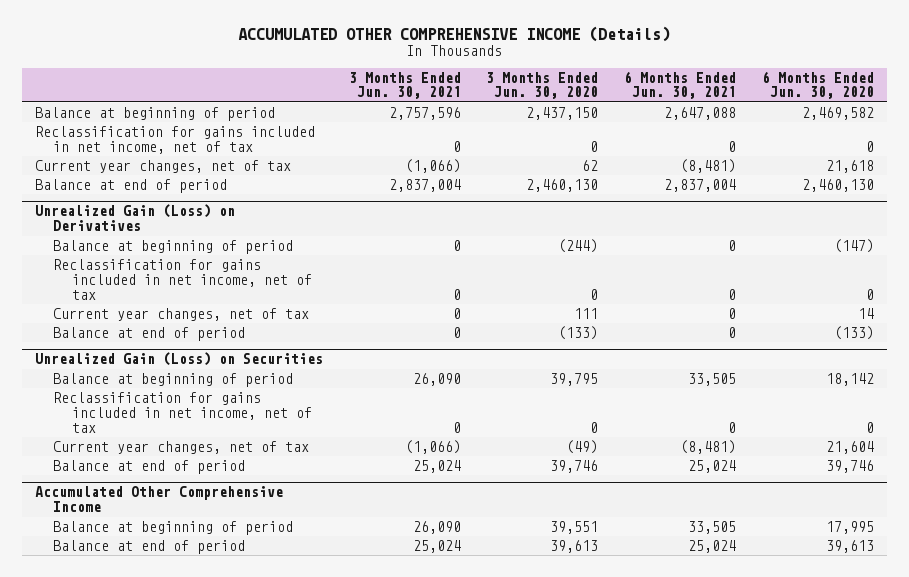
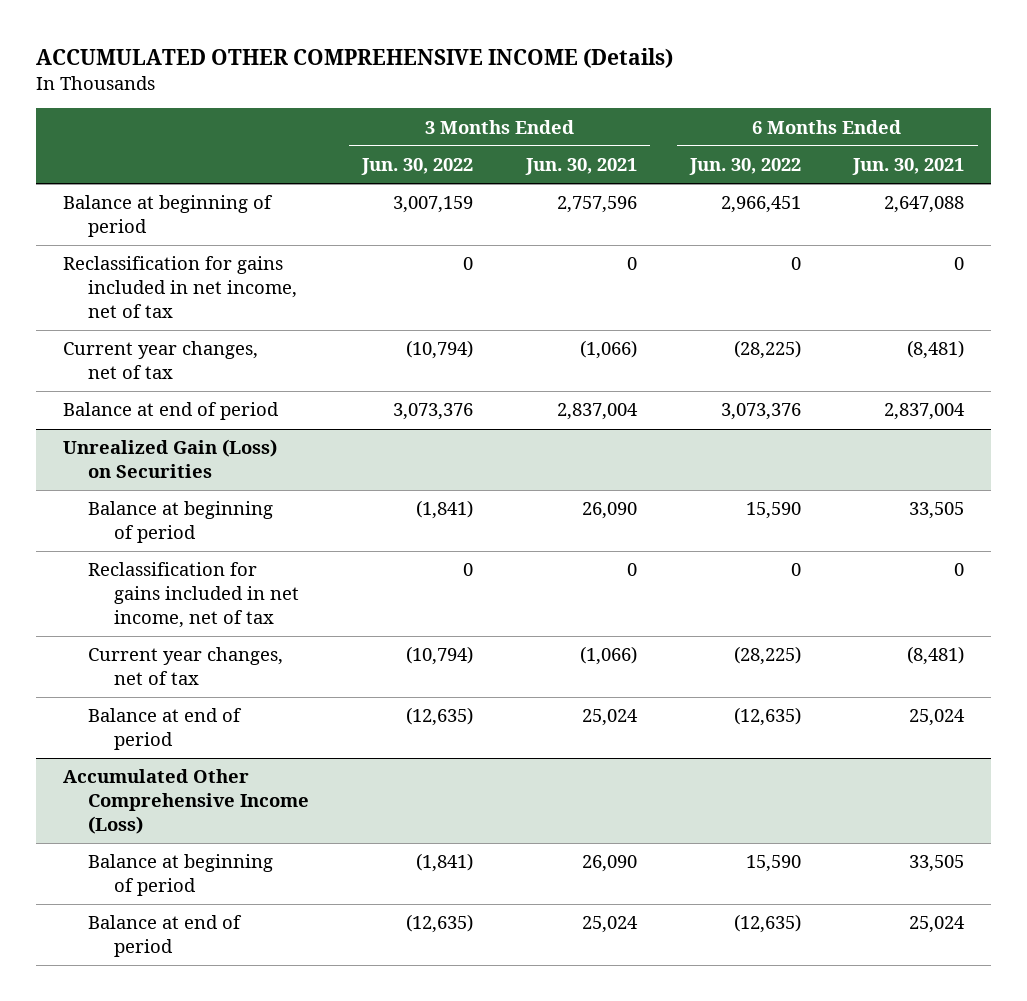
[486,71,599,100] 3 Months Ended Jun. 30, 2020 -> none
[761,70,874,100] 6 Months Ended Jun. 30, 2020 -> none
none -> [361,158,474,176] Jun. 30, 2022
none -> [688,158,801,176] Jun. 30, 2022
[35,204,236,232] Unrealized Gain (Loss) on Derivatives -> none
[53,239,294,254] Balance at beginning of period -> none
[53,258,312,300] Reclassification for gains included in net income, net of tax -> none
[53,307,310,321] Current year changes, net of tax -> none
[53,326,246,341] Balance at end of period -> none
[35,486,284,513] Accumulated Other Comprehensive Income -> [62,769,310,834] Accumulated Other Comprehensive Income (Loss)

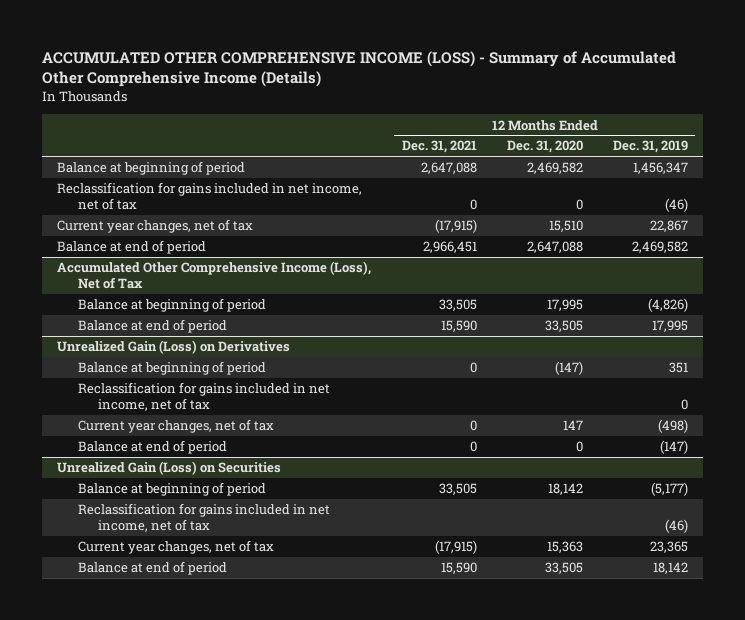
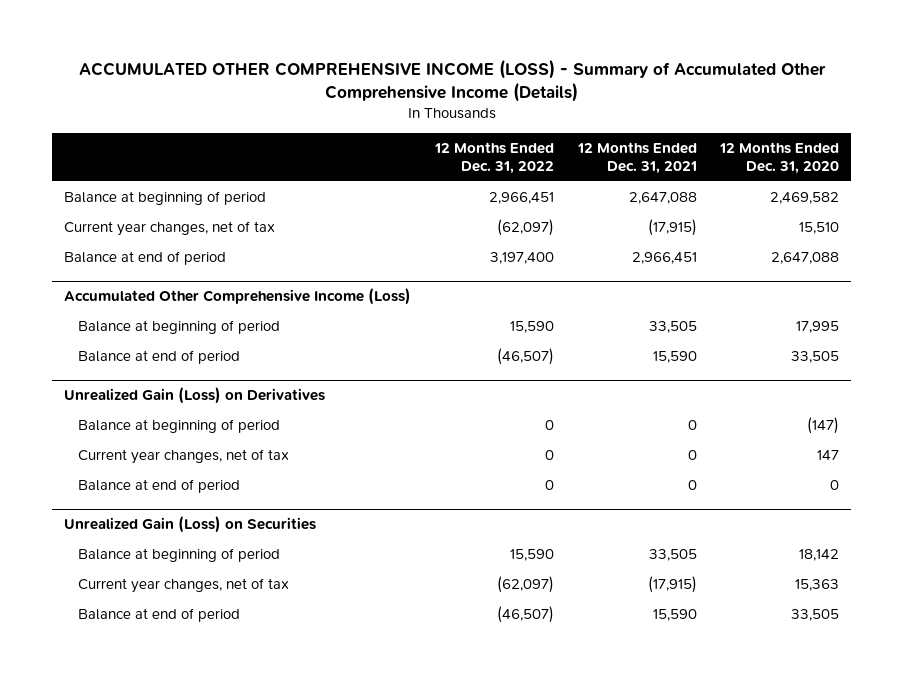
[612,140,688,154] Dec. 31, 2019 -> none
none -> [433,141,554,175] 12 Months Ended Dec. 31, 2022
[57,182,363,211] Reclassification for gains included in net income, net of tax -> none
[57,261,372,290] Accumulated Other Comprehensive Income (Loss), Net of Tax -> [63,288,411,306] Accumulated Other Comprehensive Income (Loss)
[77,382,330,412] Reclassification for gains included in net income, net of tax -> none
[77,503,330,533] Reclassification for gains included in net income, net of tax -> none

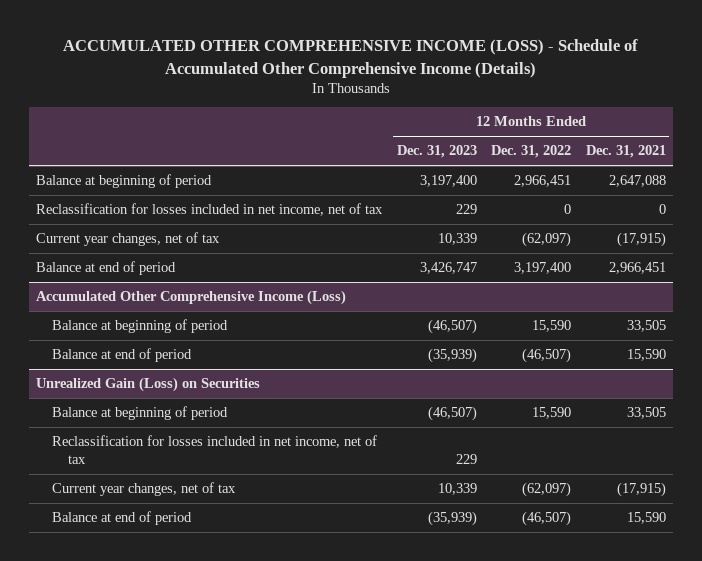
[78,58,826,102] ACCUMULATED OTHER COMPREHENSIVE INCOME (LOSS) - Summary of Accumulated Other Comprehensive Income (Details) -> [63,39,639,78] ACCUMULATED OTHER COMPREHENSIVE INCOME (LOSS) - Schedule of Accumulated Other Comprehensive Income (Details)
[719,141,840,175] 12 Months Ended Dec. 31, 2020 -> none
none -> [396,145,477,159] Dec. 31, 2023
none -> [36,203,384,217] Reclassification for losses included in net income, net of tax
[63,387,325,405] Unrealized Gain (Loss) on Derivatives -> none
[77,418,280,433] Balance at beginning of period -> none
[77,448,289,464] Current year changes, net of tax -> none
[77,478,240,493] Balance at end of period -> none
none -> [52,435,378,465] Reclassification for losses included in net income, net of tax

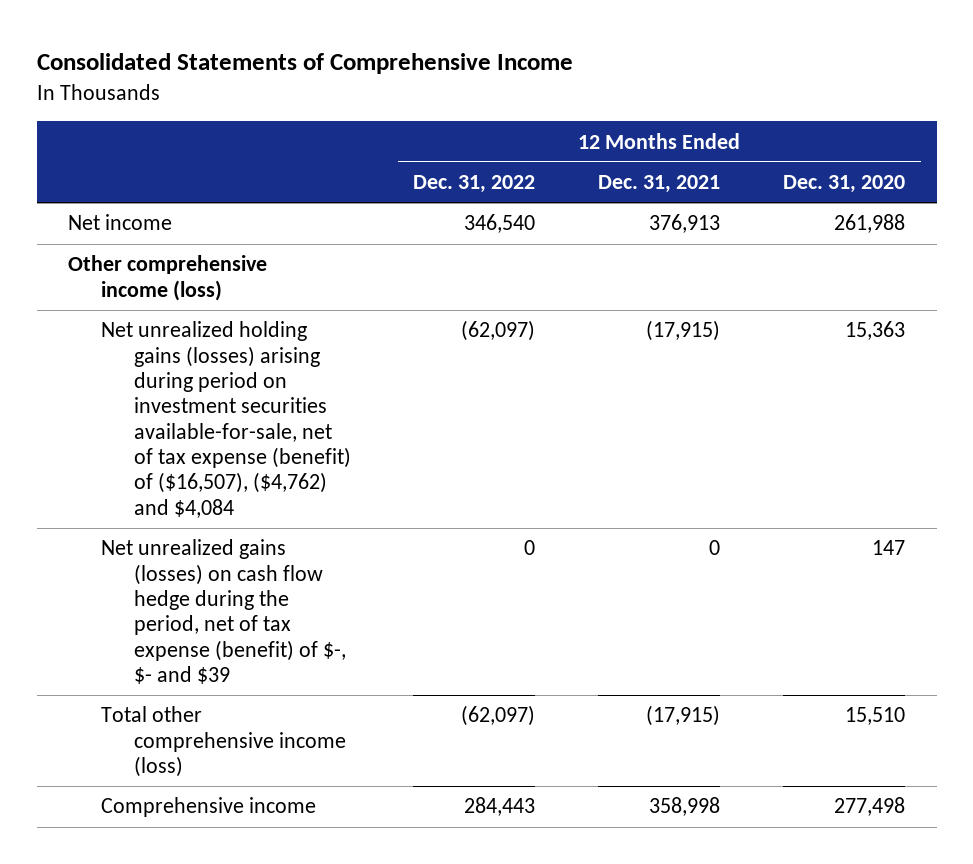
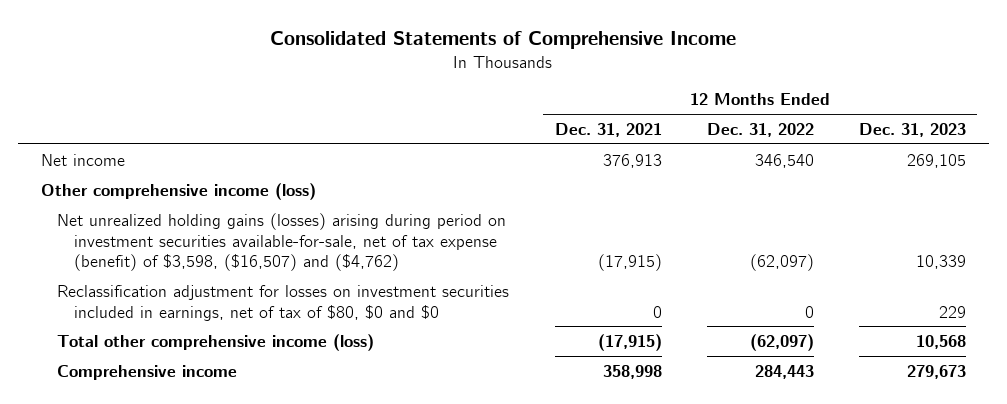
[783,175,906,194] Dec. 31, 2020 -> none
none -> [859,122,967,137] Dec. 31, 2023
[100,539,346,685] Net unrealized gains (losses) on cash flow hedge during the period, net of tax expense (benefit) of $-, $- and $39 -> none
[100,321,351,518] Net unrealized holding gains (losses) arising during period on investment securities available-for-sale, net of tax expense (benefit) of ($16,507), ($4,762) and $4,084 -> [57,212,507,272] Net unrealized holding gains (losses) arising during period on investment securities available-for-sale, net of tax expense (benefit) of $3,598, ($16,507) and ($4,762)
none -> [57,284,510,321] Reclassification adjustment for losses on investment securities included in earnings, net of tax of $80, $0 and $0

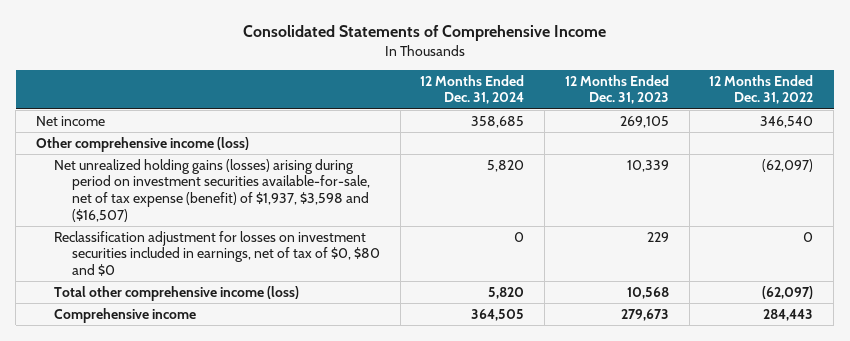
[554,122,662,137] Dec. 31, 2021 -> none
none -> [420,74,525,105] 12 Months Ended Dec. 31, 2024
[57,212,507,272] Net unrealized holding gains (losses) arising during period on investment securities available-for-sale, net of tax expense (benefit) of $3,598, ($16,507) and ($4,762) -> [53,158,370,222] Net unrealized holding gains (losses) arising during period on investment securities available-for-sale, net of tax expense (benefit) of $1,937, $3,598 and ($16,507)
[57,284,510,321] Reclassification adjustment for losses on investment securities included in earnings, net of tax of $80, $0 and $0 -> [53,230,380,276] Reclassification adjustment for losses on investment securities included in earnings, net of tax of $0, $80 and $0

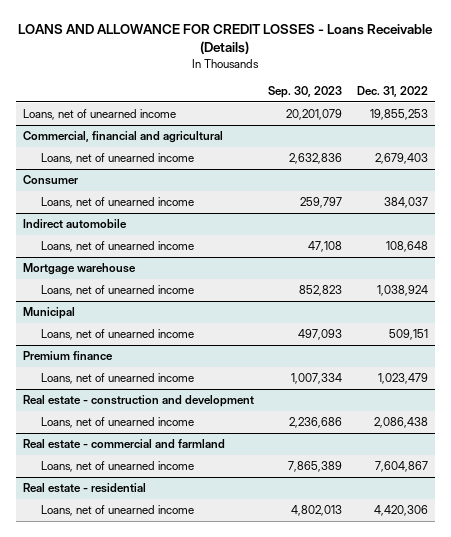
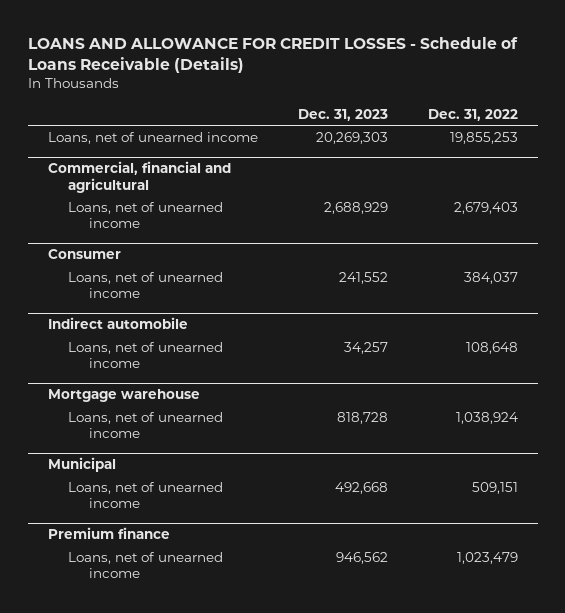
[18,23,434,54] LOANS AND ALLOWANCE FOR CREDIT LOSSES - Loans Receivable (Details) -> [27,36,518,74] LOANS AND ALLOWANCE FOR CREDIT LOSSES - Schedule of Loans Receivable (Details)
[268,85,343,98] Sep. 30, 2023 -> none
none -> [297,108,388,121] Dec. 31, 2023
[22,395,254,408] Real estate - construction and development -> none
[41,417,195,429] Loans, net of unearned income -> none
[22,439,225,450] Real estate - commercial and farmland -> none
[41,461,195,473] Loans, net of unearned income -> none
[22,483,146,494] Real estate - residential -> none
[41,505,195,517] Loans, net of unearned income -> none

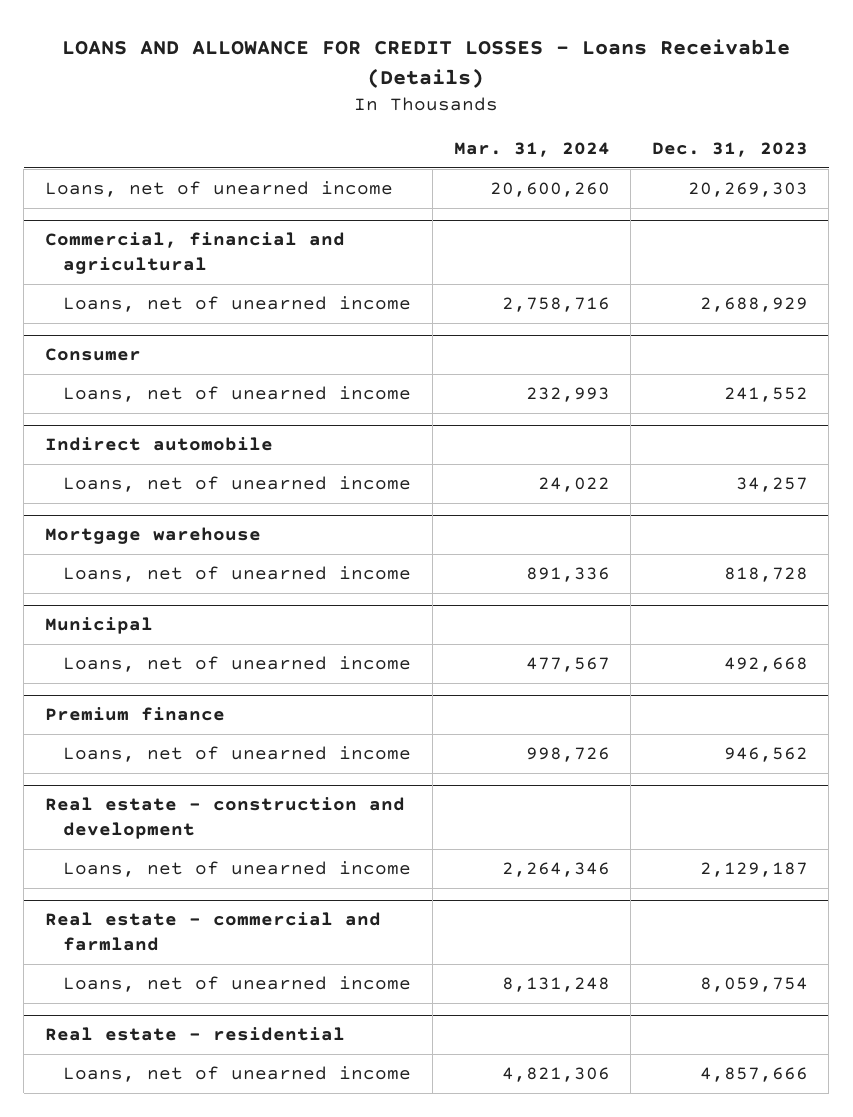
[27,36,518,74] LOANS AND ALLOWANCE FOR CREDIT LOSSES - Schedule of Loans Receivable (Details) -> [62,38,791,88] LOANS AND ALLOWANCE FOR CREDIT LOSSES - Loans Receivable (Details)
[427,108,518,121] Dec. 31, 2022 -> none
none -> [453,142,610,158] Mar. 31, 2024
none -> [44,797,405,840] Real estate - construction and development
none -> [63,861,412,878] Loans, net of unearned income
none -> [44,912,381,952] Real estate - commercial and farmland
none -> [63,976,412,993] Loans, net of unearned income
none -> [44,1027,345,1042] Real estate - residential
none -> [63,1066,412,1083] Loans, net of unearned income

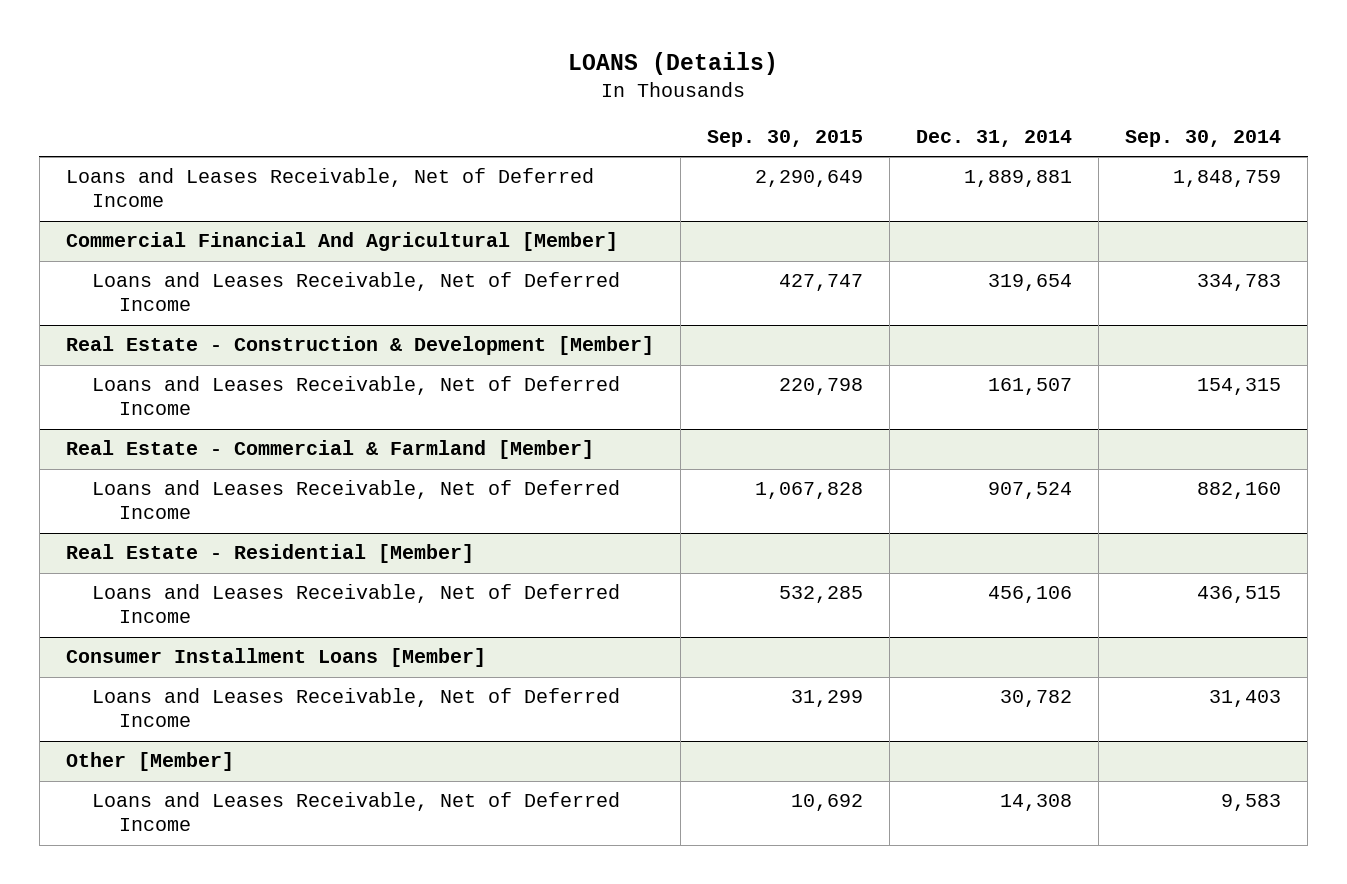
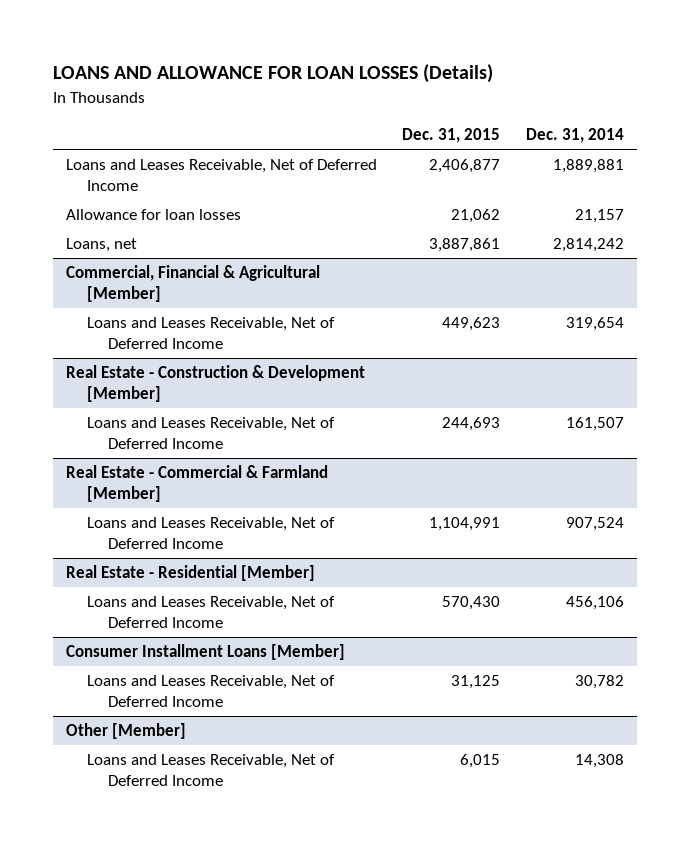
[568,51,779,75] LOANS (Details) -> [52,64,493,84] LOANS AND ALLOWANCE FOR LOAN LOSSES (Details)
[706,129,863,147] Sep. 30, 2015 -> none
[1125,129,1282,147] Sep. 30, 2014 -> none
none -> [402,128,501,144] Dec. 31, 2015
none -> [65,209,241,221] Allowance for loan losses
none -> [65,238,137,253] Loans, net
[65,232,618,252] Commercial Financial And Agricultural [Member] -> [65,265,320,302] Commercial, Financial & Agricultural [Member]

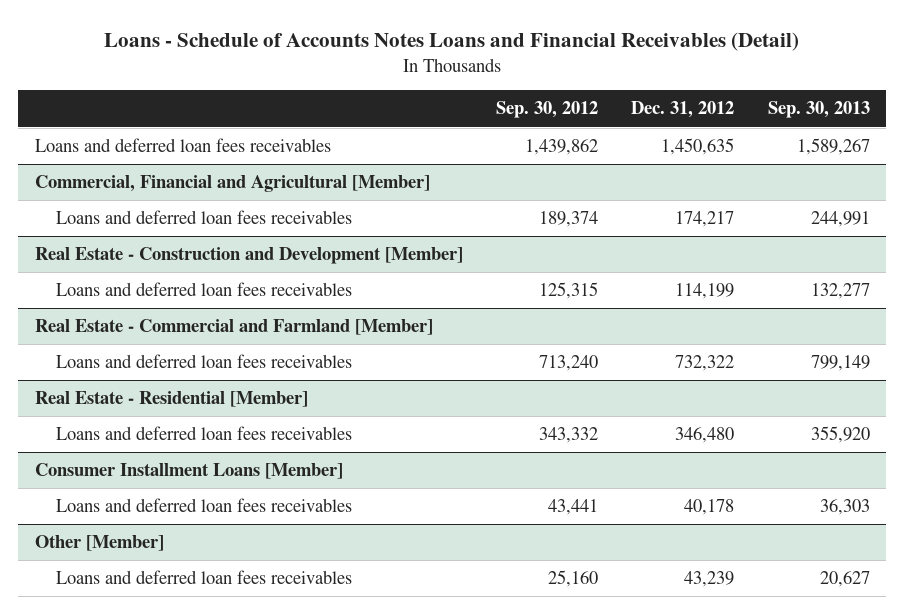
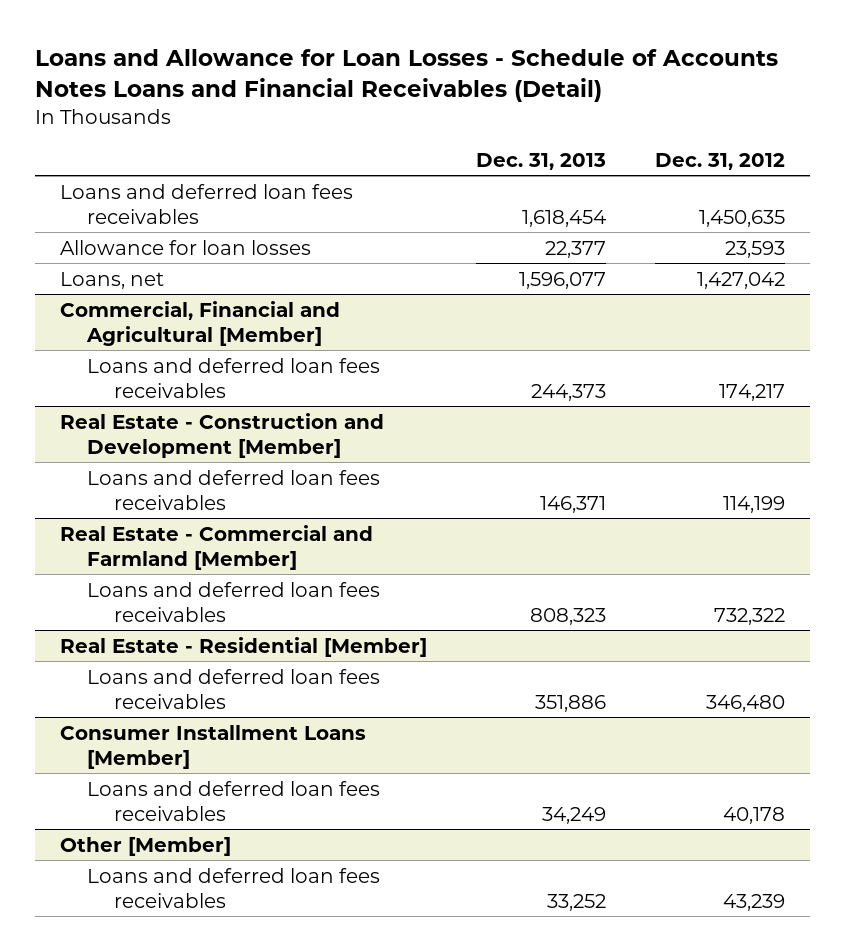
[104,31,800,51] Loans - Schedule of Accounts Notes Loans and Financial Receivables (Detail) -> [35,49,779,103] Loans and Allowance for Loan Losses - Schedule of Accounts Notes Loans and Financial Receivables (Detail)
[496,101,599,119] Sep. 30, 2012 -> none
[767,101,870,119] Sep. 30, 2013 -> none
none -> [476,152,607,170] Dec. 31, 2013
none -> [60,239,312,255] Allowance for loan losses
none -> [60,271,165,289] Loans, net

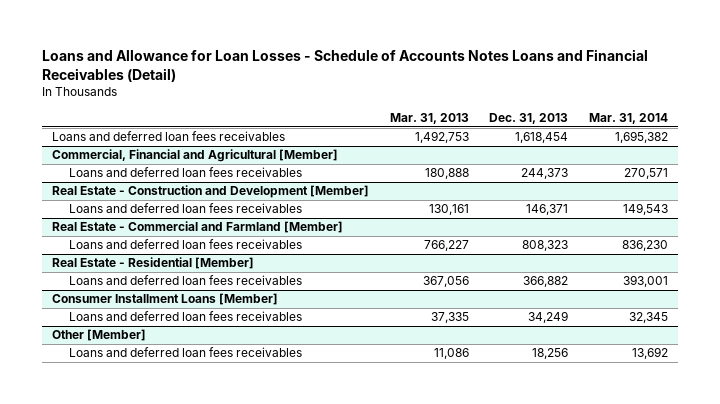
[655,152,786,170] Dec. 31, 2012 -> none
none -> [389,113,469,125] Mar. 31, 2013
none -> [588,113,668,125] Mar. 31, 2014
[60,239,312,255] Allowance for loan losses -> none
[60,271,165,289] Loans, net -> none
[535,694,607,712] 351,886 -> [523,276,569,288] 366,882
[547,893,607,911] 33,252 -> [532,348,569,360] 18,256

